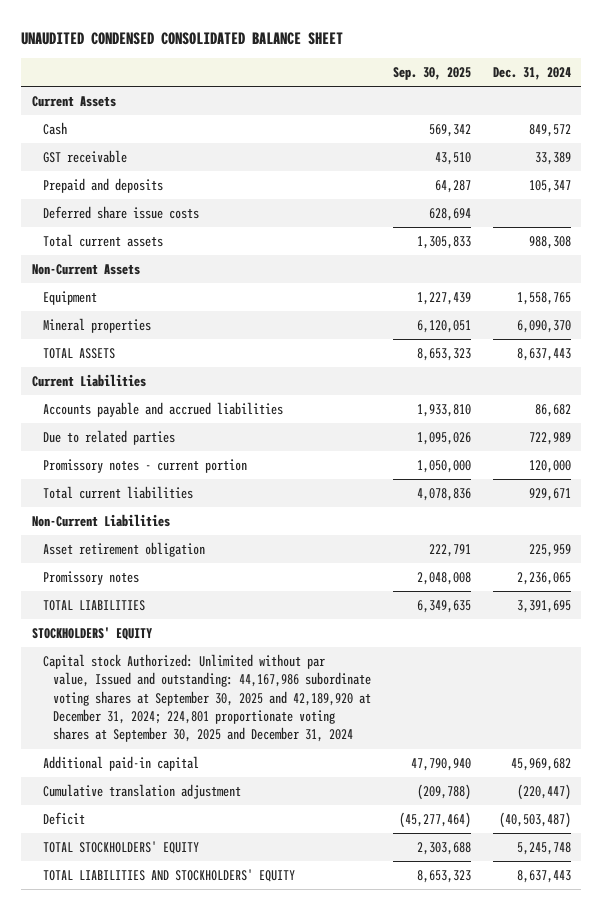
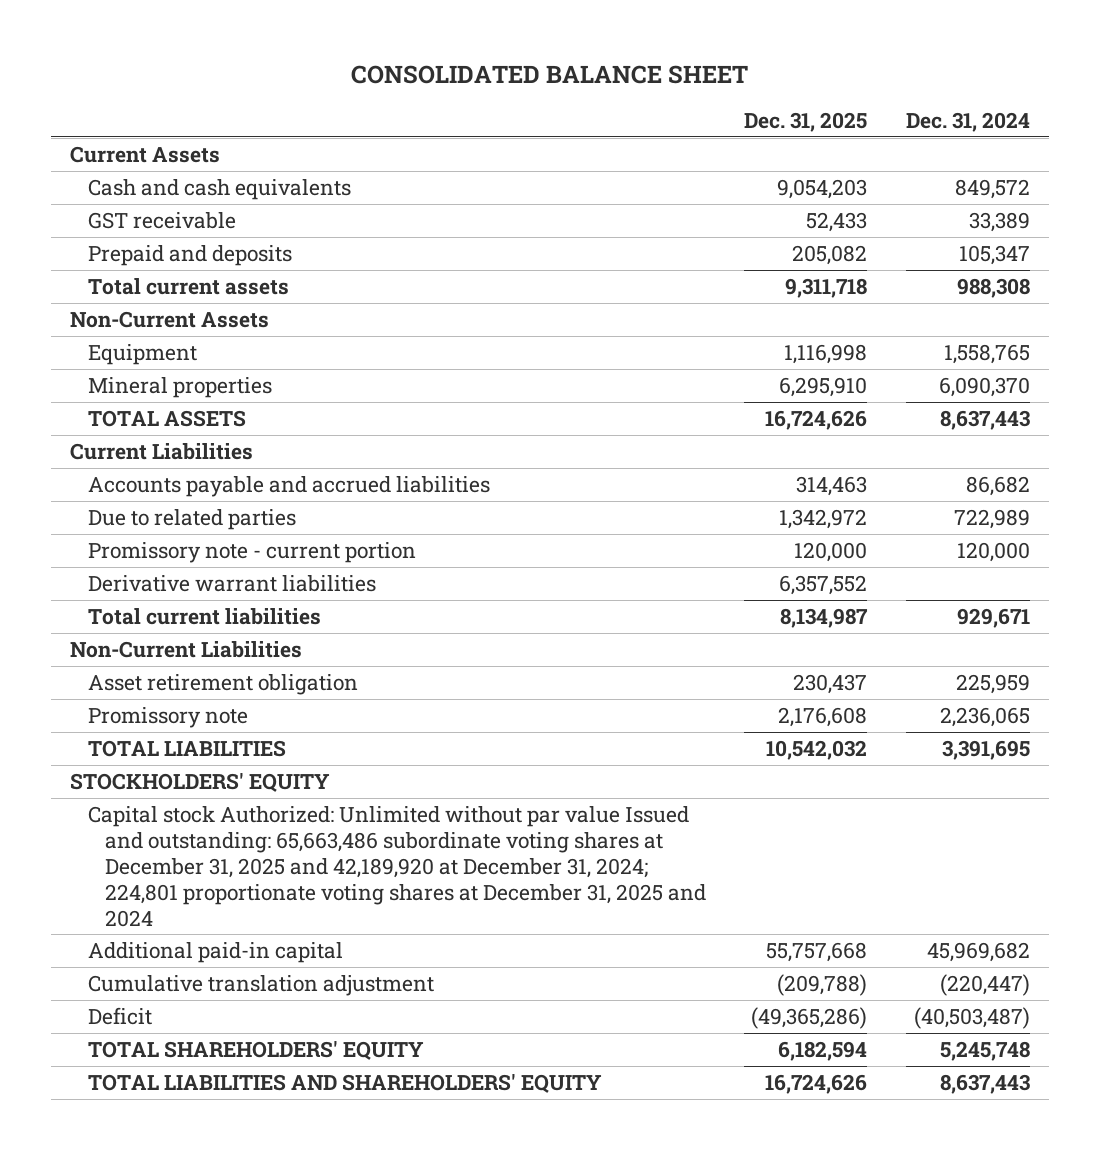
[21,31,344,45] UNAUDITED CONDENSED CONSOLIDATED BALANCE SHEET -> [350,65,748,85] CONSOLIDATED BALANCE SHEET
[392,66,471,80] Sep. 30, 2025 -> none
none -> [744,111,868,132] Dec. 31, 2025
[42,122,67,136] Cash -> [87,178,351,200] Cash and cash equivalents
[42,206,199,220] Deferred share issue costs -> none
[42,459,247,474] Promissory notes - current portion -> [87,541,416,563] Promissory note - current portion
none -> [87,574,376,592] Derivative warrant liabilities
[42,571,139,586] Promissory notes -> [87,706,248,728] Promissory note
[42,654,371,743] Capital stock Authorized: Unlimited without par value, Issued and outstanding: 44,167,986 subordinate voting shares at September 30, 2025 and 42,189,920 at December 31, 2024; 224,801 proportionate voting shares at September 30, 2025 and December 31, 2024 -> [87,805,707,927] Capital stock Authorized: Unlimited without par value Issued and outstanding: 65,663,486 subordinate voting shares at December 31, 2025 and 42,189,920 at December 31, 2024; 224,801 proportionate voting shares at December 31, 2025 and 2024
[42,841,199,855] TOTAL STOCKHOLDERS' EQUITY -> [87,1040,424,1060] TOTAL SHAREHOLDERS' EQUITY
[42,869,295,883] TOTAL LIABILITIES AND STOCKHOLDERS' EQUITY -> [87,1073,602,1093] TOTAL LIABILITIES AND SHAREHOLDERS' EQUITY

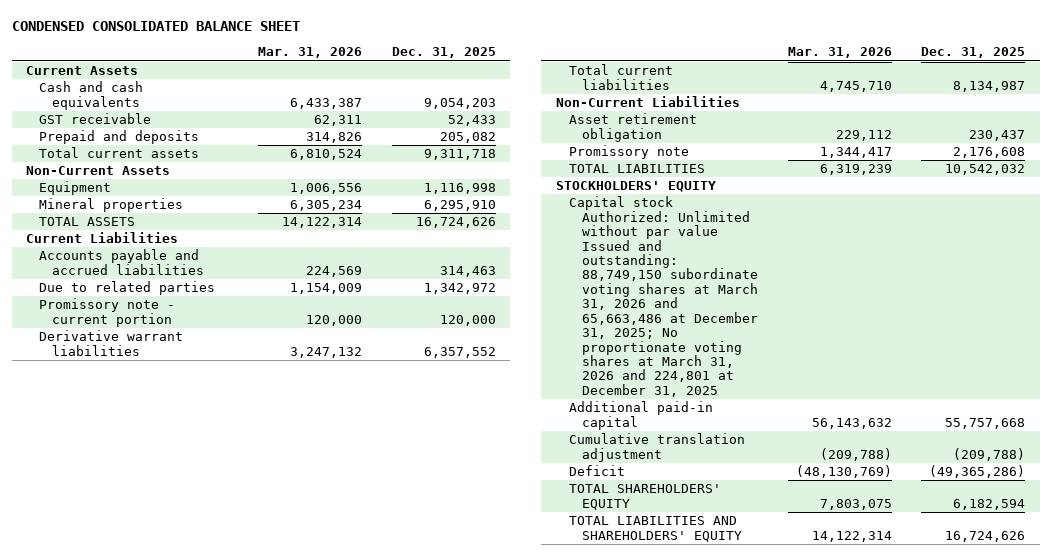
[350,65,748,85] CONSOLIDATED BALANCE SHEET -> [11,20,300,31] CONDENSED CONSOLIDATED BALANCE SHEET
[905,111,1030,132] Dec. 31, 2024 -> none
none -> [257,47,362,59] Mar. 31, 2026
[87,805,707,927] Capital stock Authorized: Unlimited without par value Issued and outstanding: 65,663,486 subordinate voting shares at December 31, 2025 and 42,189,920 at December 31, 2024; 224,801 proportionate voting shares at December 31, 2025 and 2024 -> [568,196,758,397] Capital stock Authorized: Unlimited without par value Issued and outstanding: 88,749,150 subordinate voting shares at March 31, 2026 and 65,663,486 at December 31, 2025; No proportionate voting shares at March 31, 2026 and 224,801 at December 31, 2025

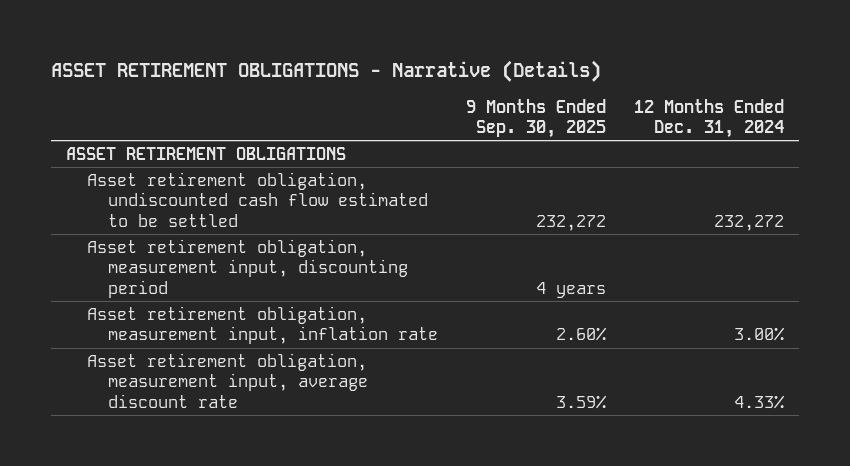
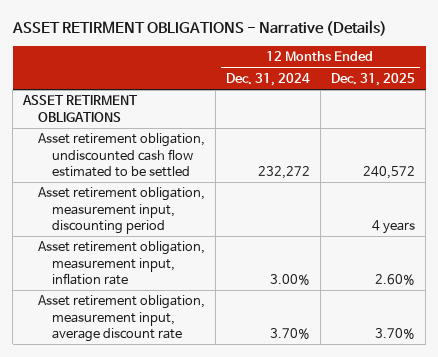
[51,60,602,83] ASSET RETIREMENT OBLIGATIONS - Narrative (Details) -> [11,19,387,36] ASSET RETIRMENT OBLIGATIONS - Narrative (Details)
[466,98,607,139] 9 Months Ended Sep. 30, 2025 -> none
none -> [330,72,415,86] Dec. 31, 2025
[65,146,346,160] ASSET RETIREMENT OBLIGATIONS -> [22,95,139,122] ASSET RETIRMENT OBLIGATIONS
[734,394,786,409] 4.33% -> [269,327,310,339] 3.70%

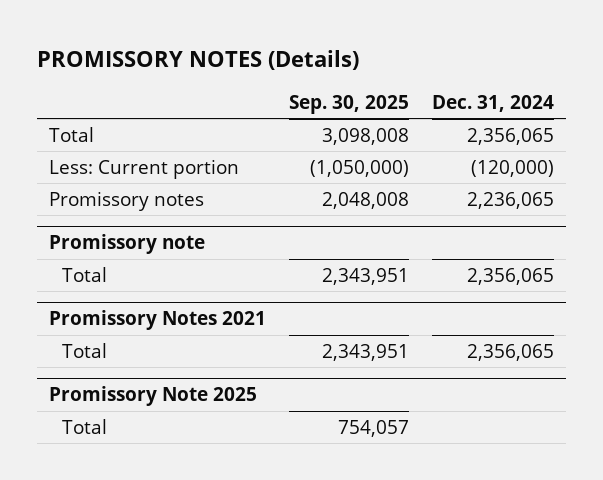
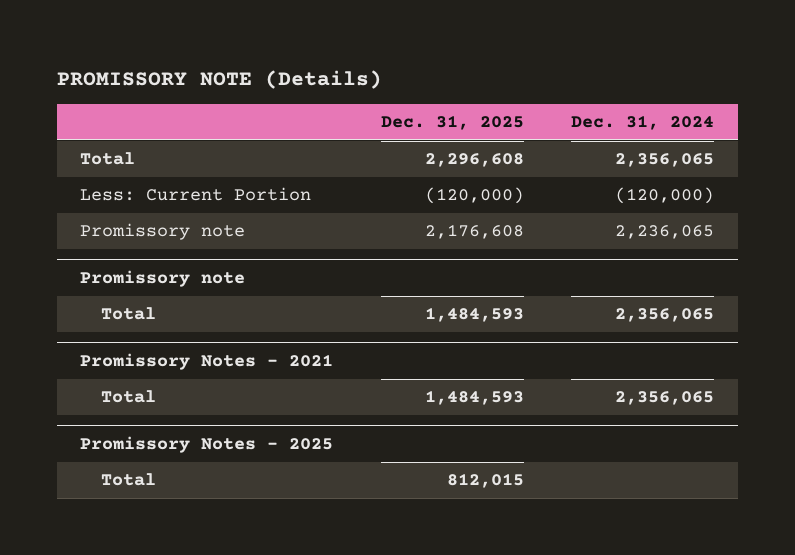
[37,49,360,70] PROMISSORY NOTES (Details) -> [56,70,382,90] PROMISSORY NOTE (Details)
[289,94,410,114] Sep. 30, 2025 -> none
none -> [380,115,524,131] Dec. 31, 2025
[48,158,239,179] Less: Current portion -> [80,187,312,202] Less: Current Portion
[48,190,204,211] Promissory notes -> [80,223,246,241] Promissory note
[48,310,266,331] Promissory Notes 2021 -> [80,353,334,371] Promissory Notes - 2021
[48,386,257,407] Promissory Note 2025 -> [80,436,334,454] Promissory Notes - 2025

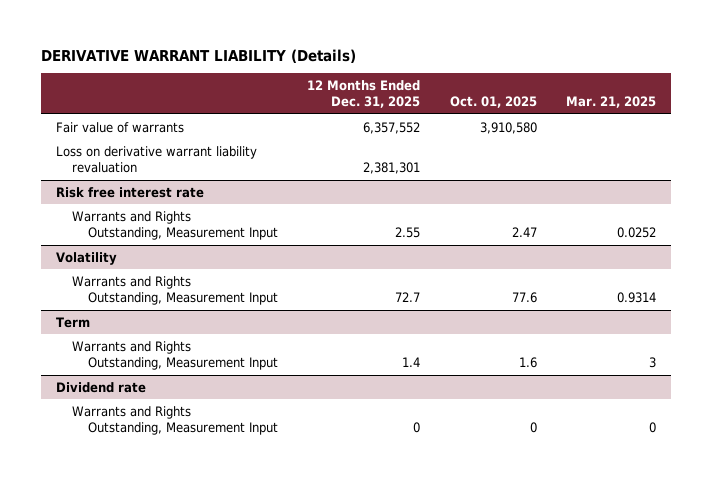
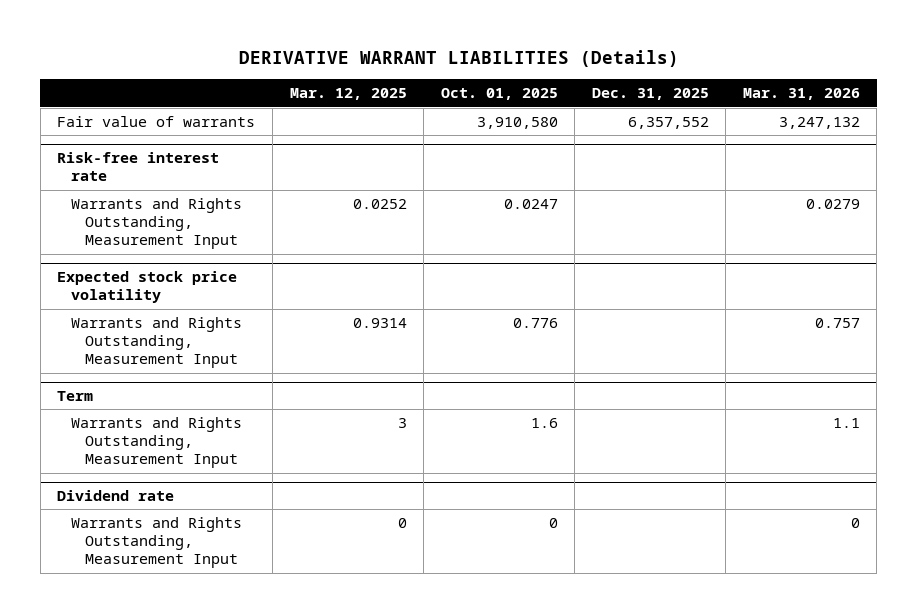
[40,48,356,63] DERIVATIVE WARRANT LIABILITY (Details) -> [238,50,679,68] DERIVATIVE WARRANT LIABILITIES (Details)
[307,79,421,109] 12 Months Ended Dec. 31, 2025 -> none
[566,96,657,109] Mar. 21, 2025 -> none
none -> [289,88,407,101] Mar. 12, 2025
none -> [591,88,709,101] Dec. 31, 2025
none -> [742,88,860,101] Mar. 31, 2026
[55,145,257,174] Loss on derivative warrant liability revaluation -> none
[55,186,204,198] Risk free interest rate -> [57,152,220,182] Risk-free interest rate
[511,227,537,238] 2.47 -> [503,199,558,210] 0.0247
[55,251,117,265] Volatility -> [57,271,238,304] Expected stock price volatility
[511,292,537,304] 77.6 -> [512,318,558,329] 0.776

